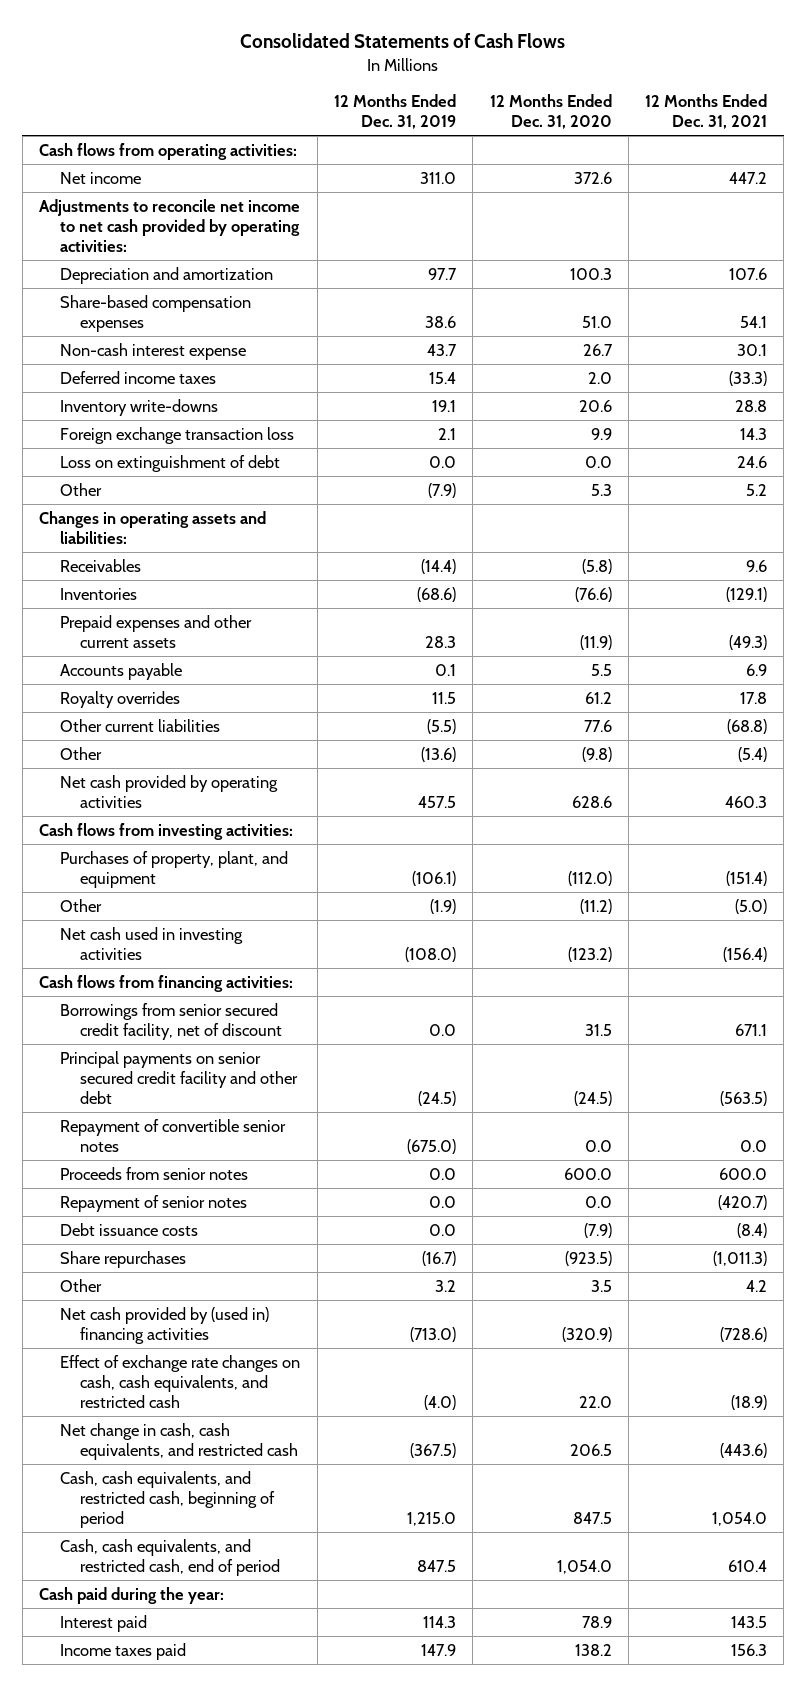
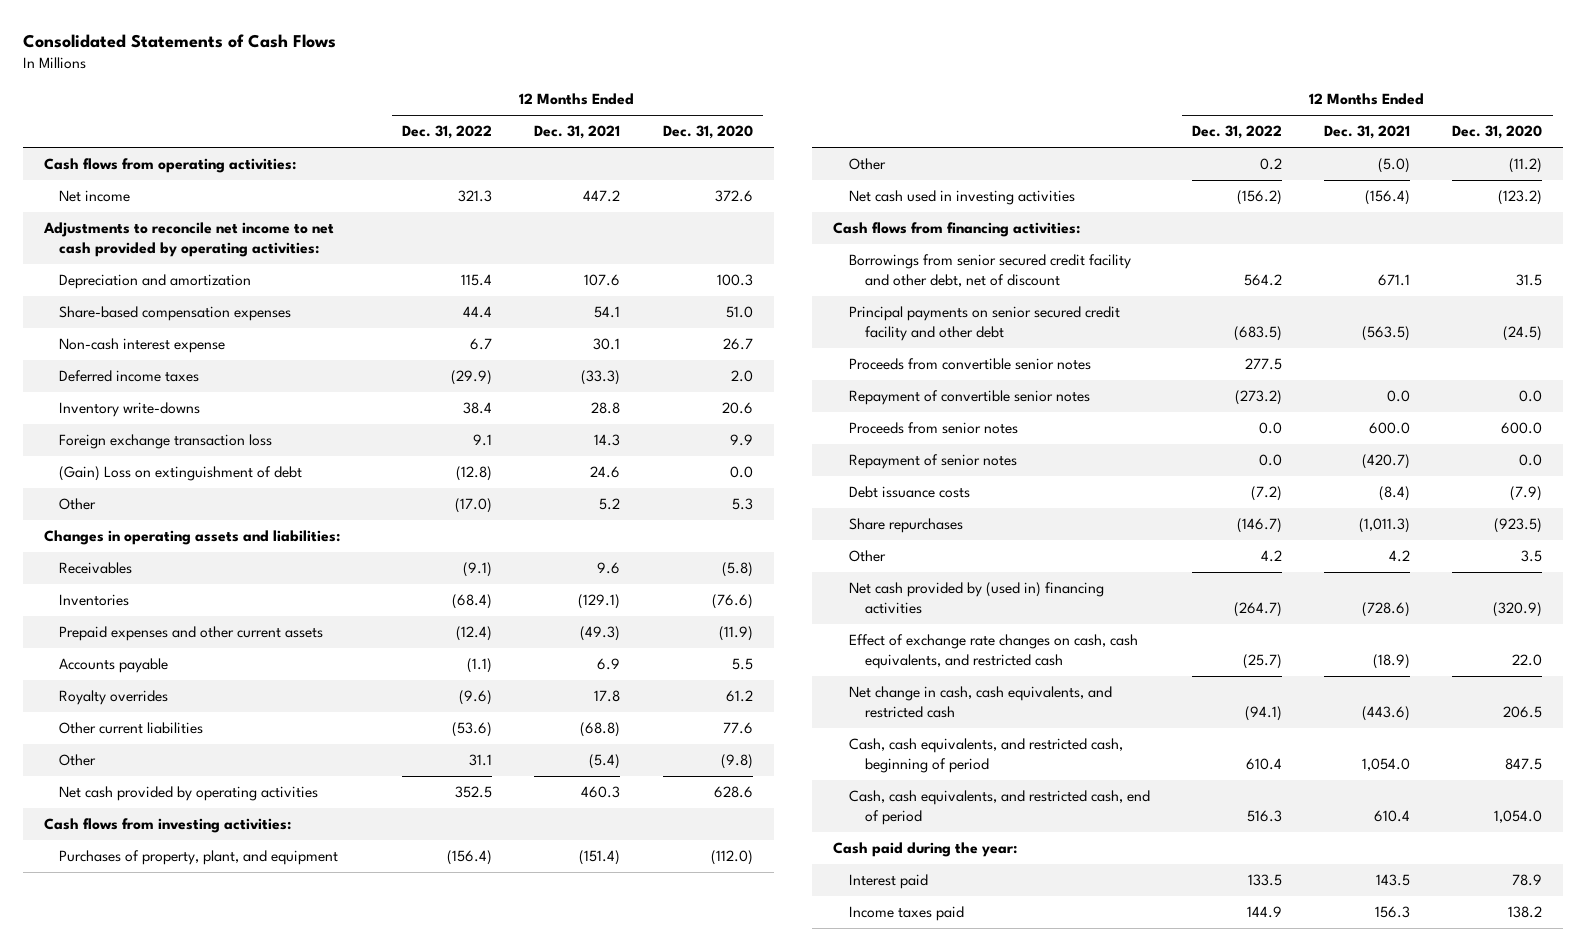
[333,93,456,130] 12 Months Ended Dec. 31, 2019 -> none
none -> [402,125,493,140] Dec. 31, 2022
[59,454,280,472] Loss on extinguishment of debt -> [59,466,303,482] (Gain) Loss on extinguishment of debt
[59,1002,283,1040] Borrowings from senior secured credit facility, net of discount -> [848,254,1131,287] Borrowings from senior secured credit facility and other debt, net of discount
none -> [848,358,1091,371] Proceeds from convertible senior notes

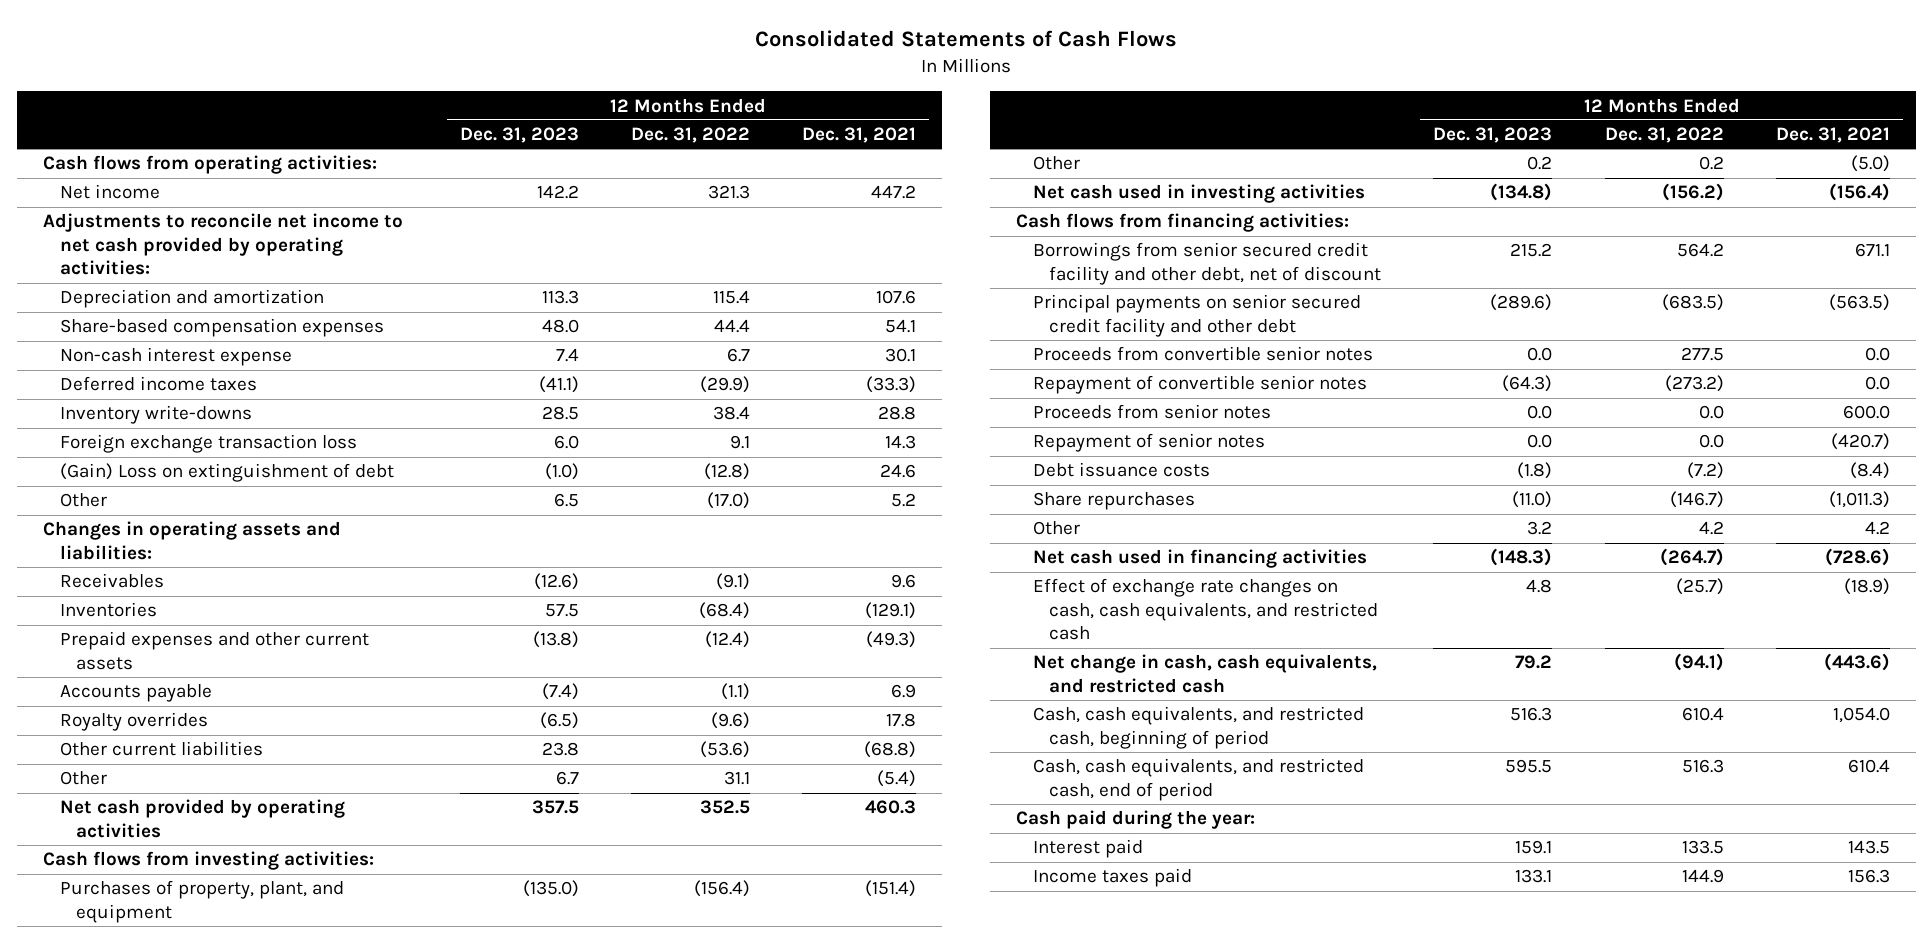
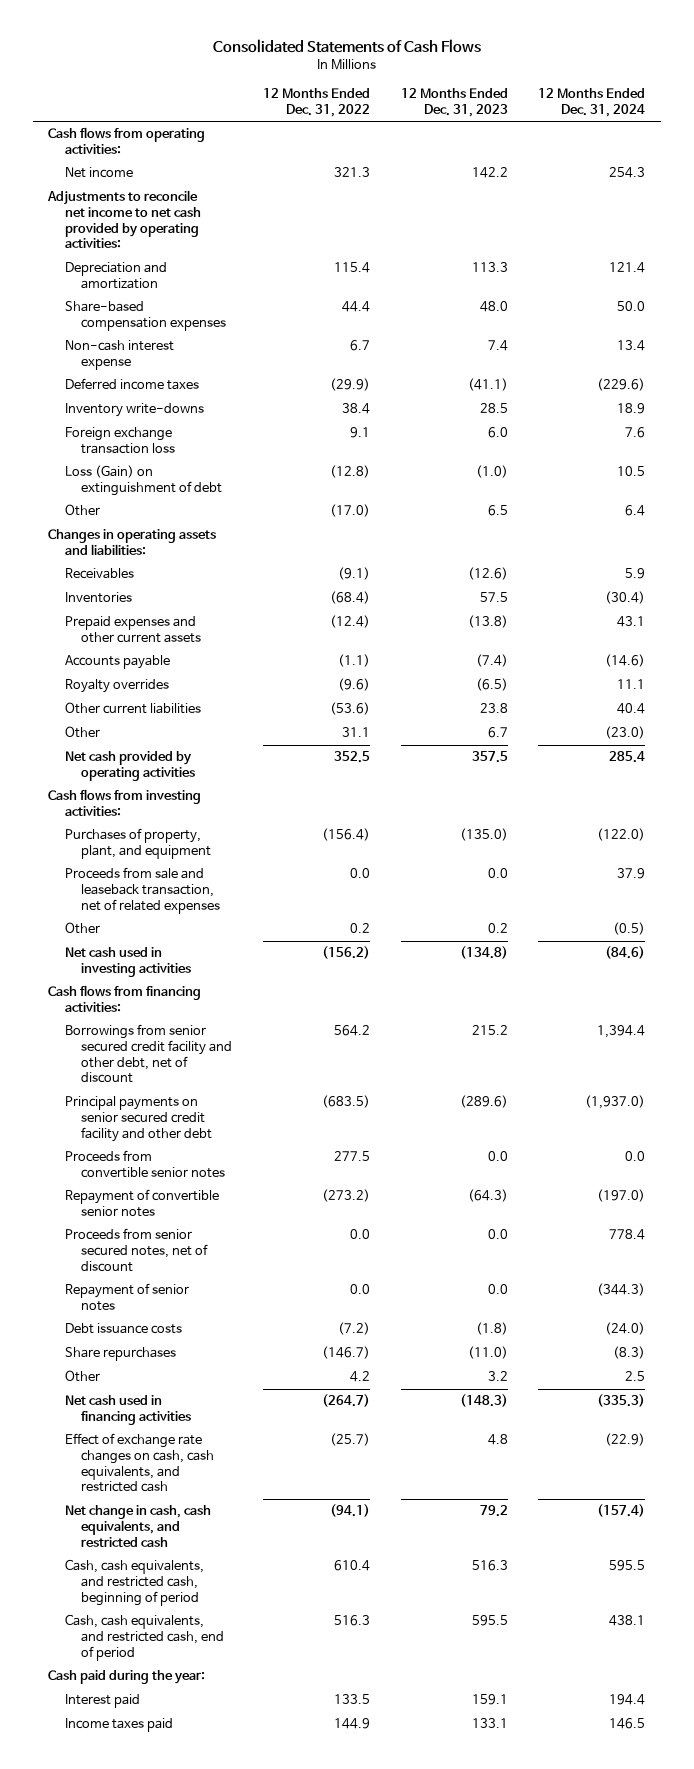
[802,127,917,144] Dec. 31, 2021 -> none
none -> [538,87,646,117] 12 Months Ended Dec. 31, 2024
[59,463,394,483] (Gain) Loss on extinguishment of debt -> [64,465,222,497] Loss (Gain) on extinguishment of debt
none -> [64,867,220,914] Proceeds from sale and leaseback transaction, net of related expenses
[1032,404,1271,420] Proceeds from senior notes -> [64,1228,208,1272] Proceeds from senior secured notes, net of discount

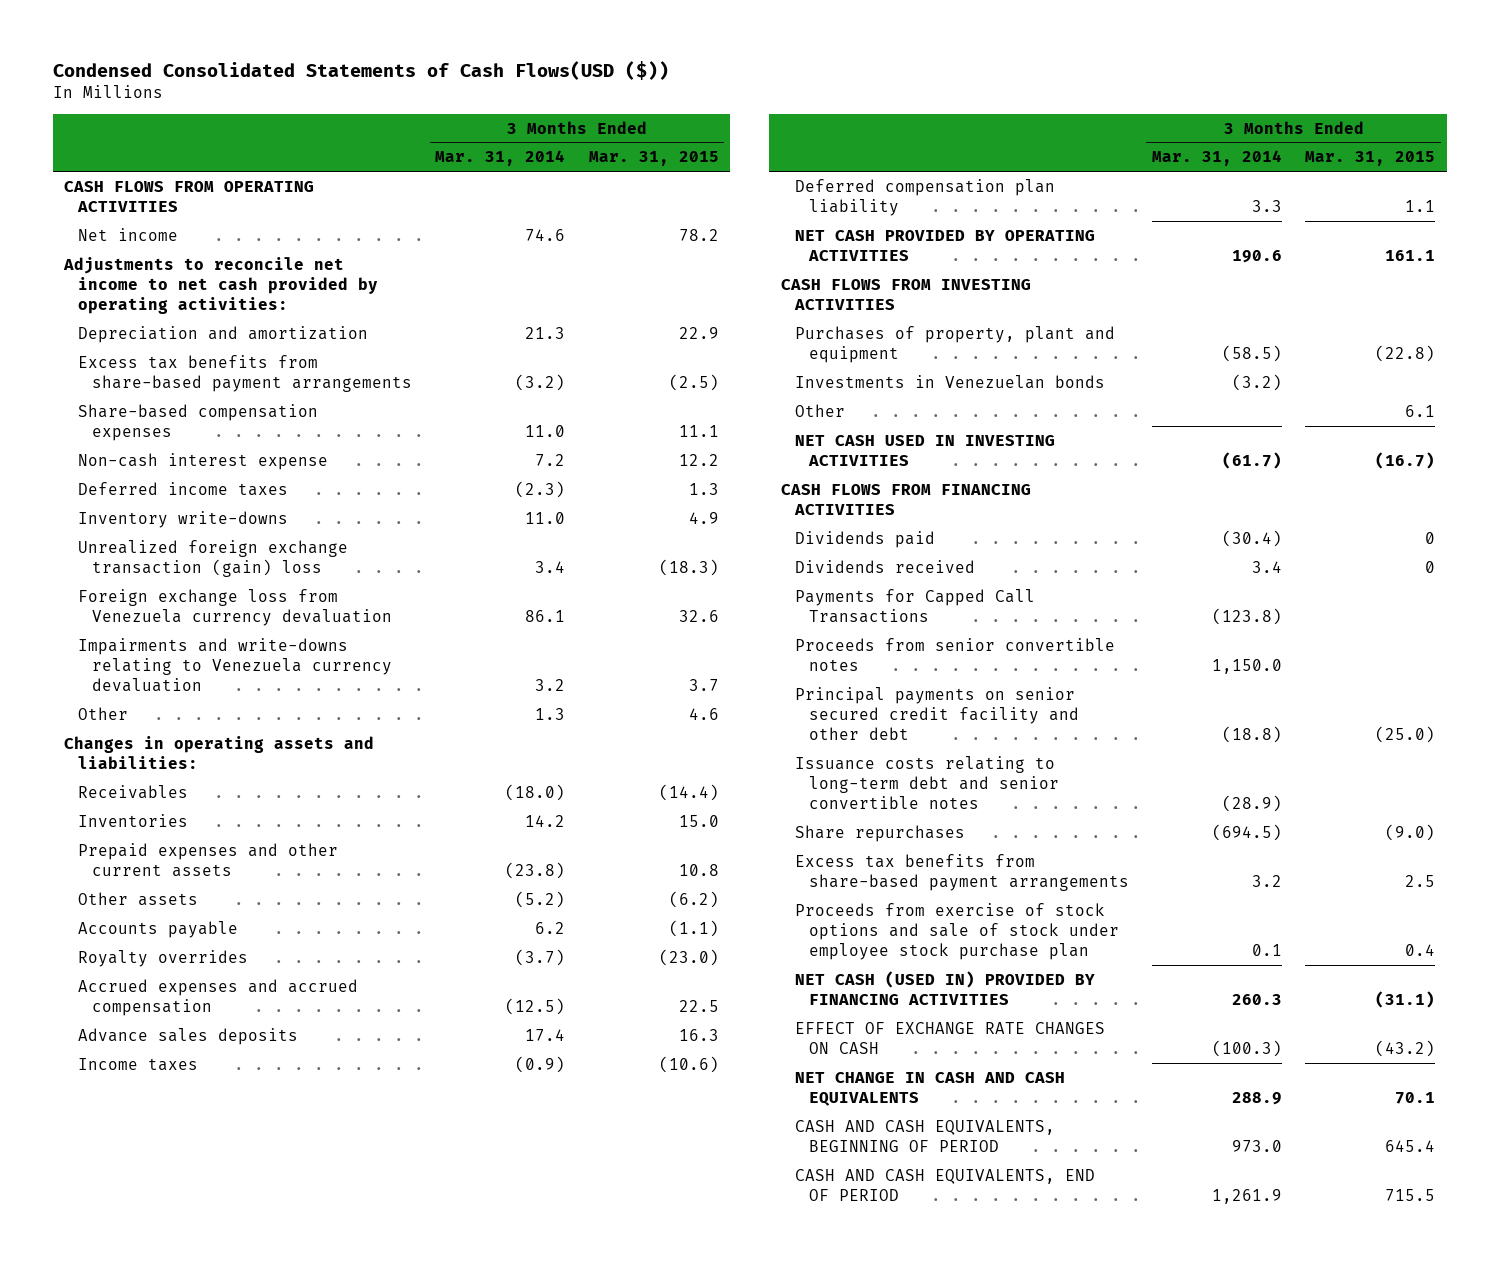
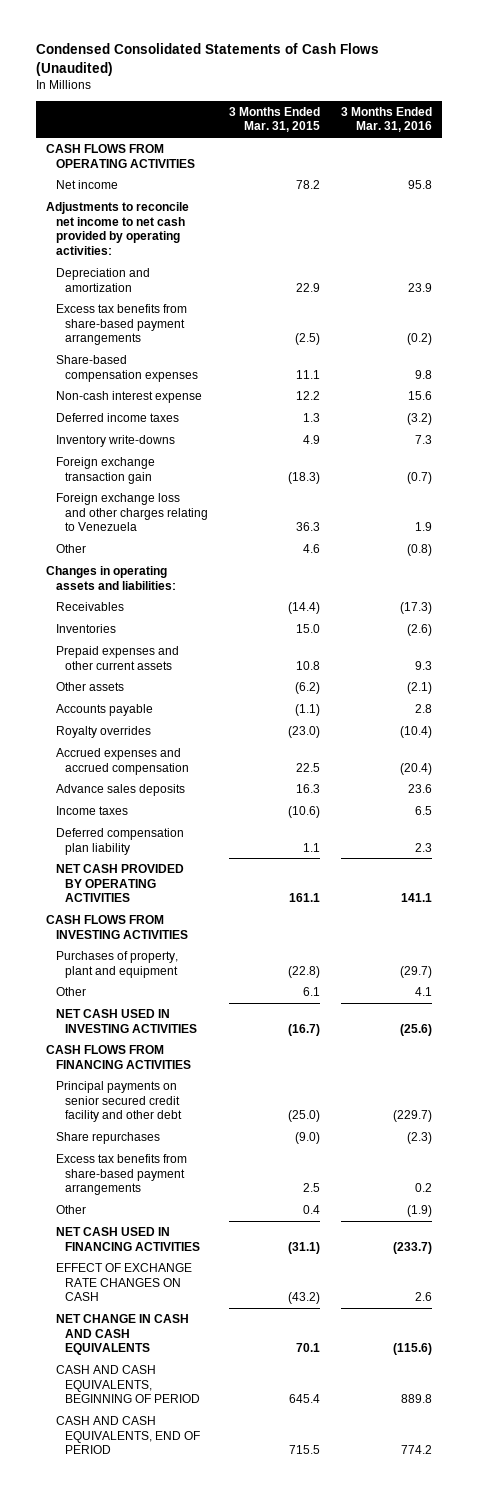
[52,60,669,80] Condensed Consolidated Statements of Cash Flows(USD ($)) -> [35,43,379,76] Condensed Consolidated Statements of Cash Flows (Unaudited)
[435,150,566,167] Mar. 31, 2014 -> none
none -> [340,106,432,133] 3 Months Ended Mar. 31, 2016
[78,588,393,627] Foreign exchange loss from Venezuela currency devaluation -> none
[78,637,393,693] Impairments and write-downs relating to Venezuela currency devaluation -> none
[78,539,349,578] Unrealized foreign exchange transaction (gain) loss -> [55,456,155,484] Foreign exchange transaction gain
none -> [55,492,209,532] Foreign exchange loss and other charges relating to Venezuela
[794,374,1105,389] Investments in Venezuelan bonds -> none
[794,530,935,548] Dividends paid -> none
[794,559,975,573] Dividends received -> none
[794,588,1035,624] Payments for Capped Call Transactions -> none
[794,637,1115,672] Proceeds from senior convertible notes -> none
[794,755,1060,810] Issuance costs relating to long-term debt and senior convertible notes -> none
[794,902,1120,961] Proceeds from exercise of stock options and sale of stock under employee stock purchase plan -> none
none -> [55,1204,86,1214] Other
[794,970,1095,1006] NET CASH (USED IN) PROVIDED BY FINANCING ACTIVITIES -> [55,1226,201,1251] NET CASH USED IN FINANCING ACTIVITIES

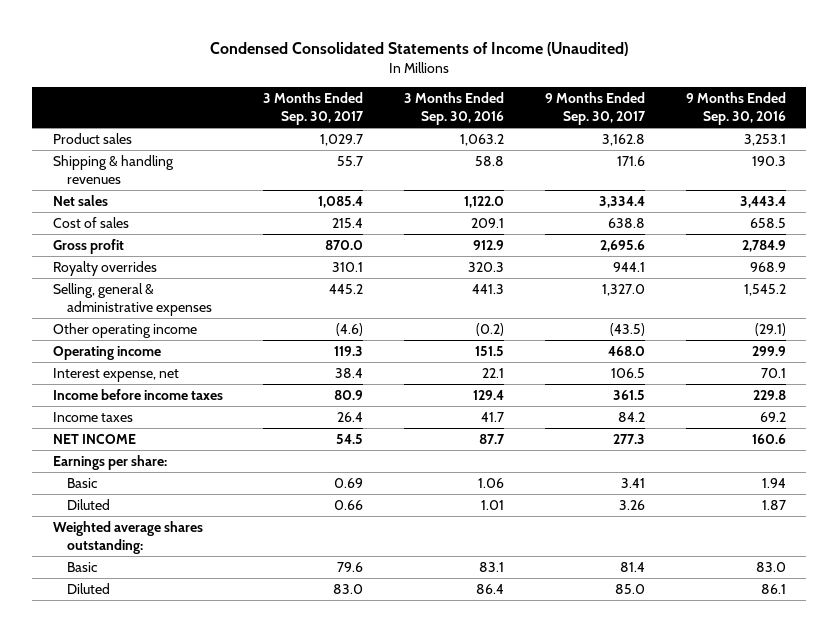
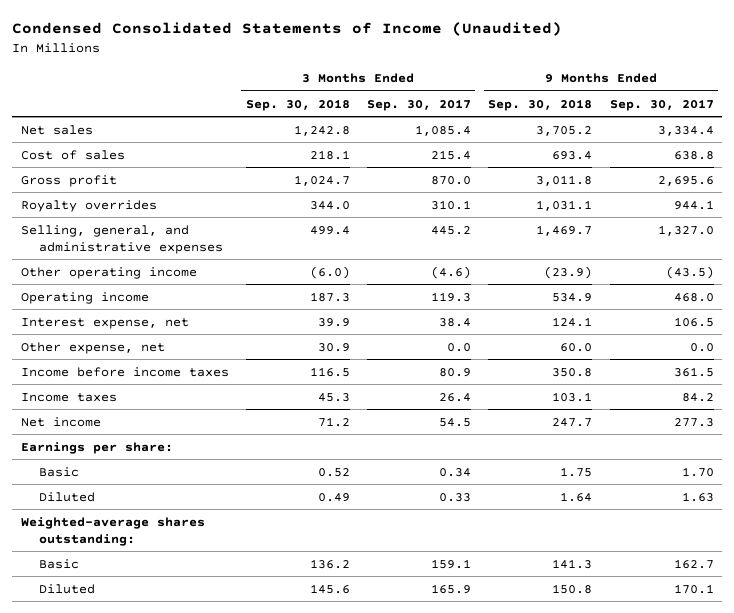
[404,91,505,125] 3 Months Ended Sep. 30, 2016 -> none
[685,91,786,125] 9 Months Ended Sep. 30, 2016 -> none
none -> [245,98,350,111] Sep. 30, 2018
none -> [488,98,593,111] Sep. 30, 2018
[52,133,132,145] Product sales -> none
[52,155,174,185] Shipping & handling revenues -> none
[52,283,213,317] Selling, general & administrative expenses -> [20,224,224,254] Selling, general, and administrative expenses
none -> [20,341,165,354] Other expense, net
[52,434,136,445] NET INCOME -> [20,416,101,427] Net income
[334,478,364,489] 0.69 -> [439,467,472,477] 0.34
[621,478,646,489] 3.41 -> [681,466,714,477] 1.70
[334,500,364,511] 0.66 -> [439,492,472,502] 0.33
[619,500,646,511] 3.26 -> [681,491,714,502] 1.63
[52,521,203,555] Weighted average shares outstanding: -> [20,516,205,546] Weighted-average shares outstanding:
[337,562,364,573] 79.6 -> [431,558,472,569] 159.1
[620,562,646,573] 81.4 -> [673,558,714,569] 162.7
[333,584,364,595] 83.0 -> [431,583,472,594] 165.9
[615,584,646,595] 85.0 -> [673,583,714,594] 170.1

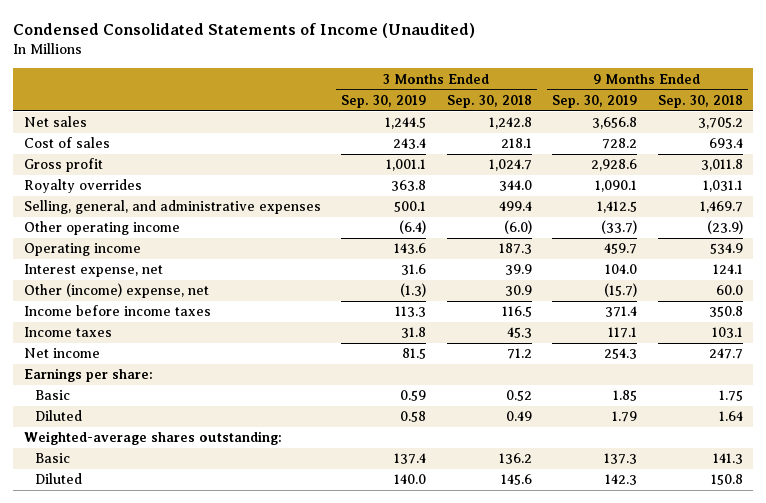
[367,98,472,111] Sep. 30, 2017 -> none
[609,98,714,111] Sep. 30, 2017 -> none
none -> [341,94,427,108] Sep. 30, 2019
none -> [552,94,638,108] Sep. 30, 2019
[20,341,165,354] Other expense, net -> [23,283,209,299] Other (income) expense, net

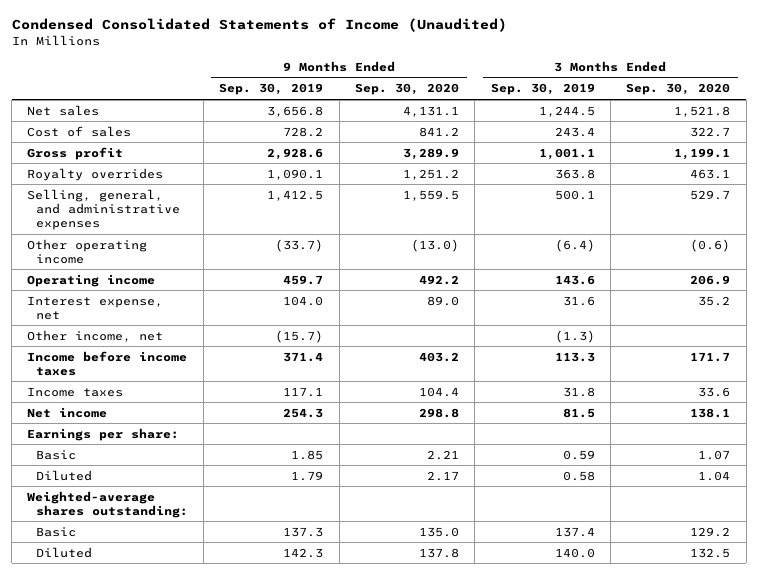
[446,94,532,108] Sep. 30, 2018 -> none
[657,94,743,108] Sep. 30, 2018 -> none
none -> [354,83,459,96] Sep. 30, 2020
none -> [626,83,731,96] Sep. 30, 2020
[23,283,209,299] Other (income) expense, net -> [27,329,164,342] Other income, net

